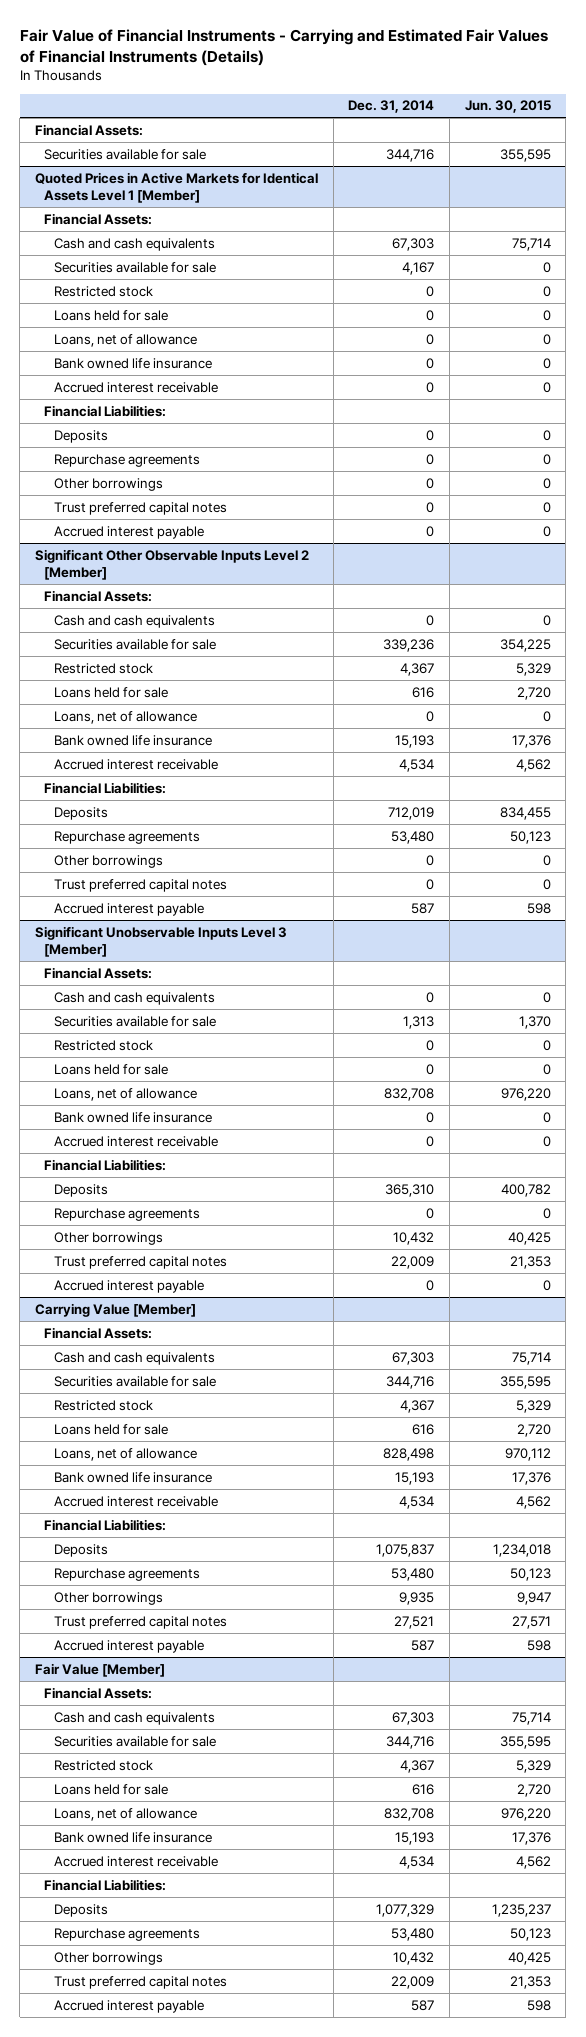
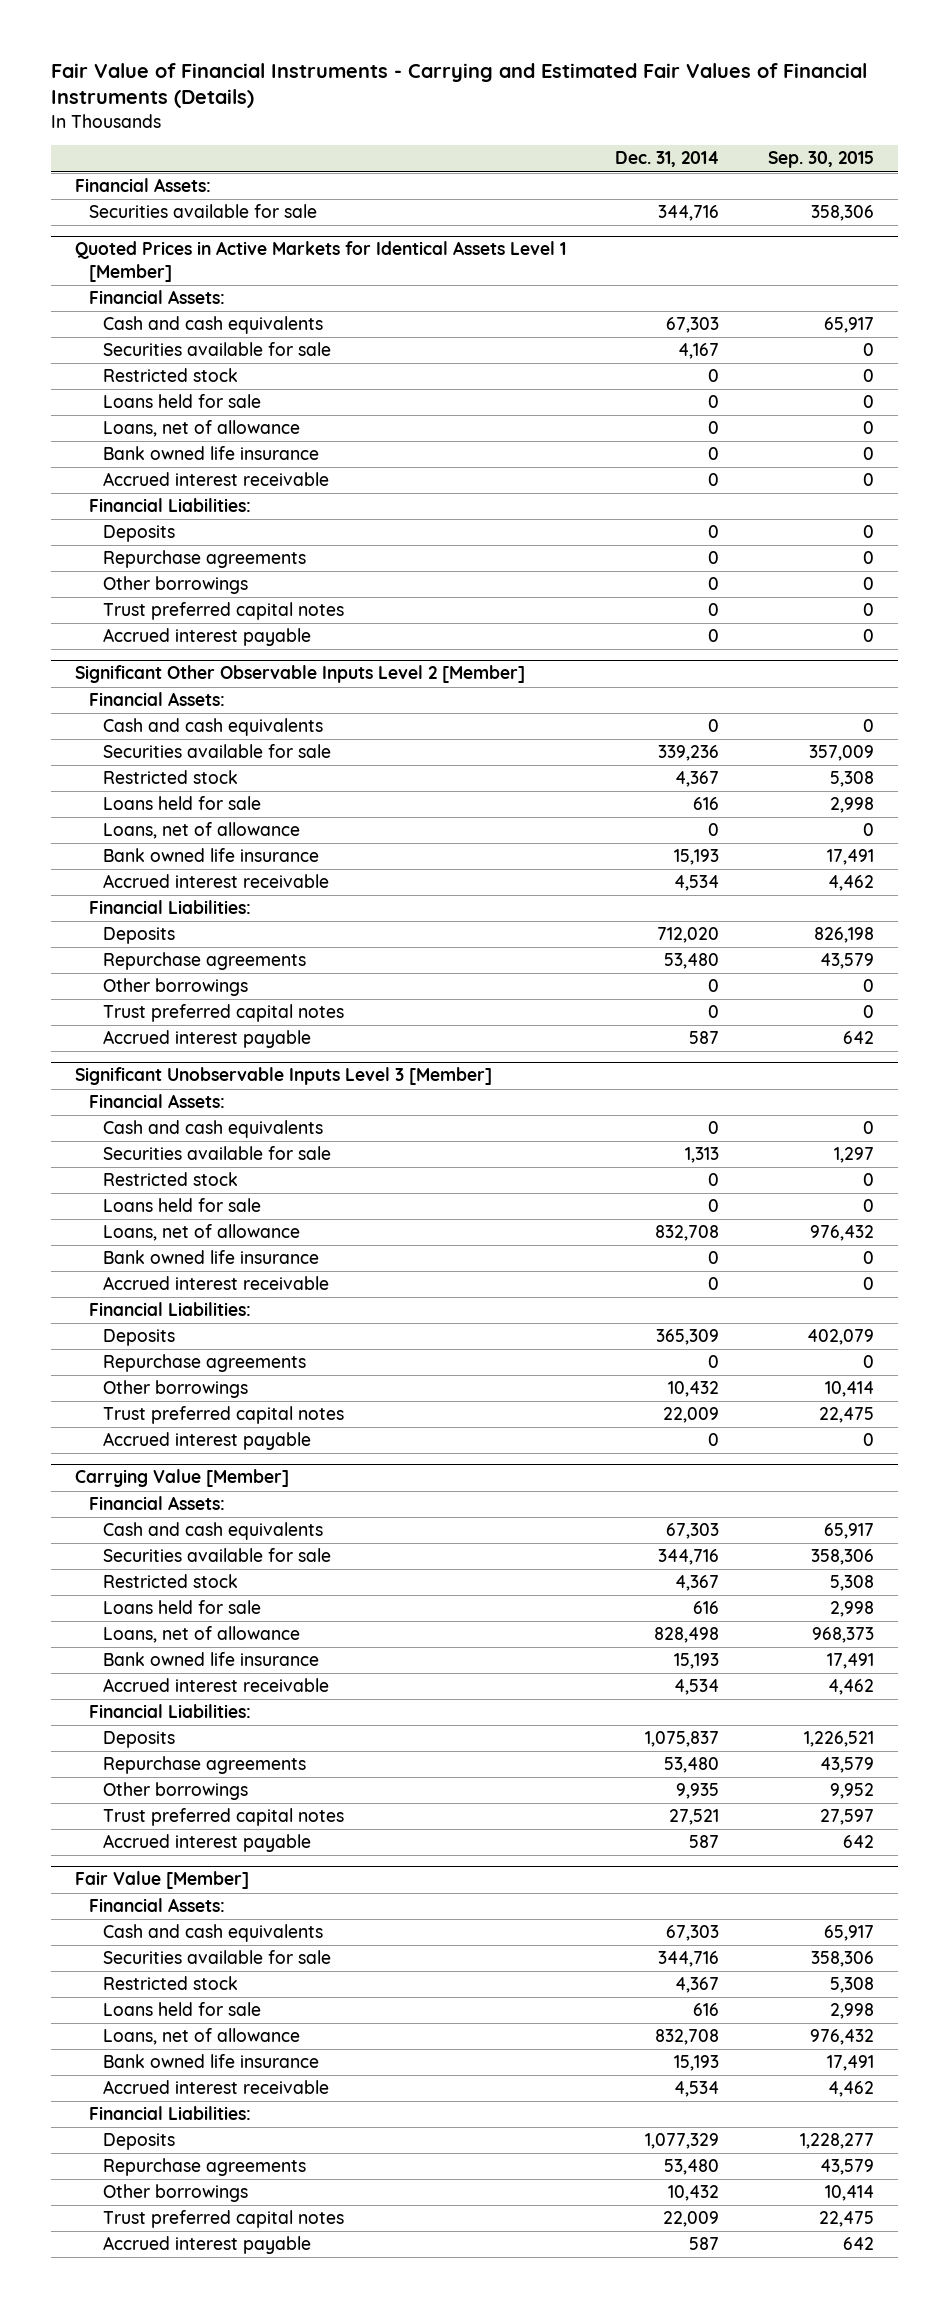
[464,100,551,114] Jun. 30, 2015 -> none
none -> [767,151,874,169] Sep. 30, 2015
[388,806,435,820] 712,019 -> [657,927,720,944] 712,020
[385,1183,435,1197] 365,310 -> [656,1329,720,1346] 365,309

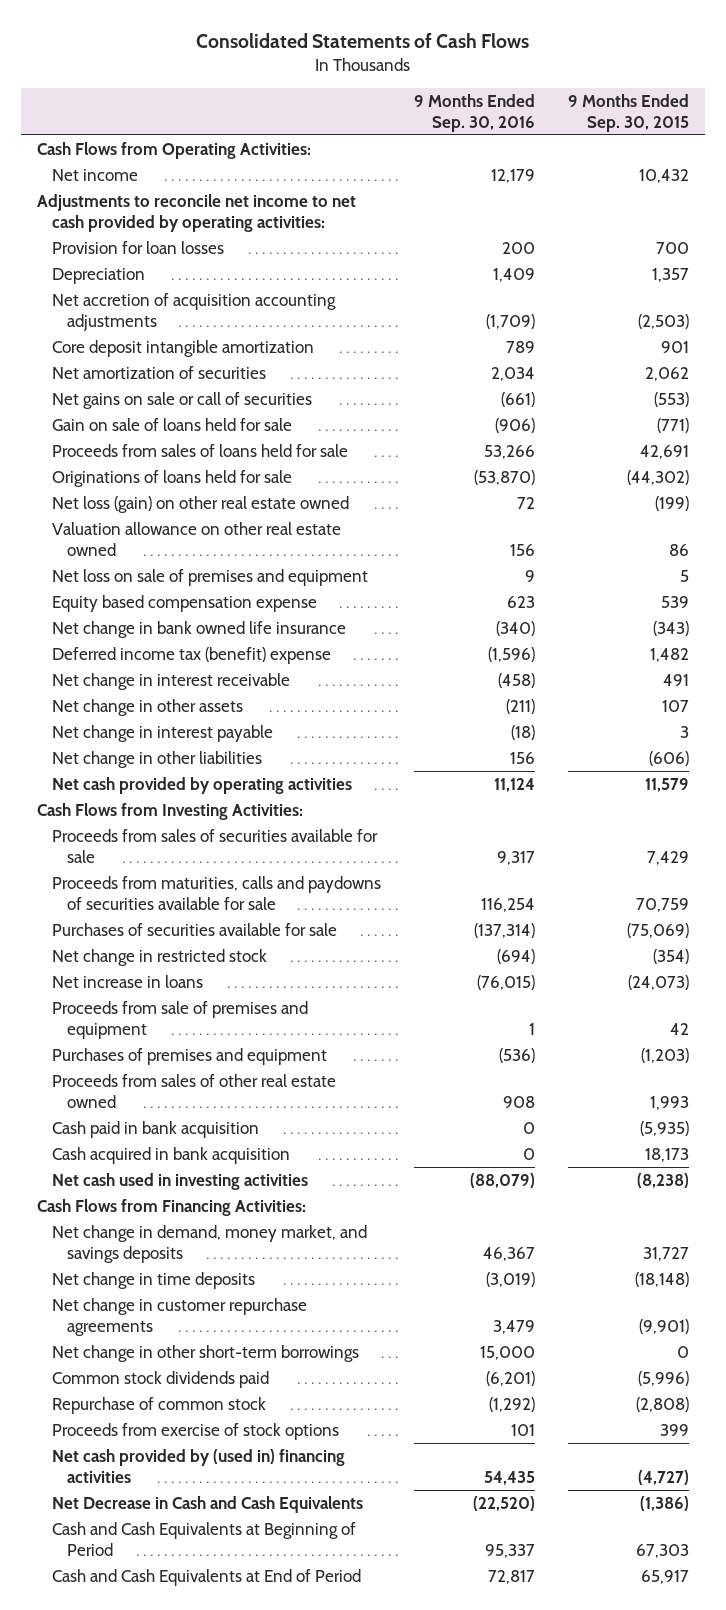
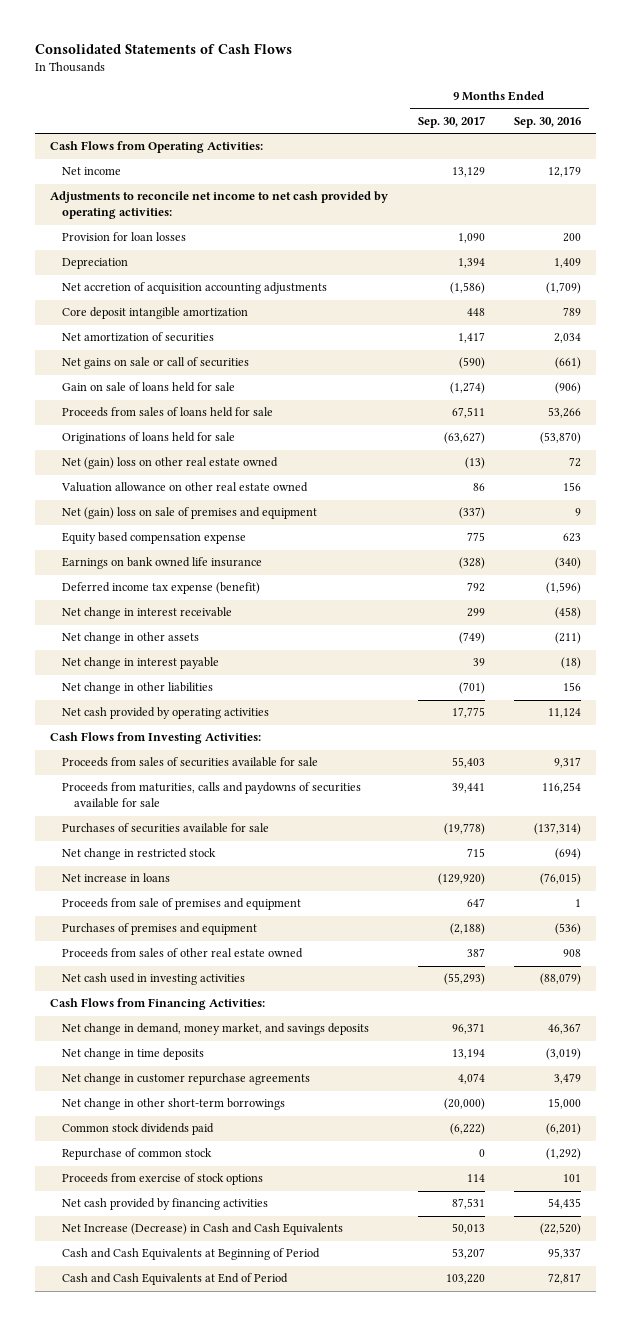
[567,93,689,132] 9 Months Ended Sep. 30, 2015 -> none
none -> [417,115,485,128] Sep. 30, 2017
[52,495,350,513] Net loss (gain) on other real estate owned -> [62,457,279,470] Net (gain) loss on other real estate owned
[52,568,369,586] Net loss on sale of premises and equipment -> [62,507,318,520] Net (gain) loss on sale of premises and equipment
[52,620,347,638] Net change in bank owned life insurance -> [62,557,263,570] Earnings on bank owned life insurance
[52,646,332,664] Deferred income tax (benefit) expense -> [62,582,261,595] Deferred income tax expense (benefit)
[52,1120,260,1138] Cash paid in bank acquisition -> none
[52,1146,291,1164] Cash acquired in bank acquisition -> none
[52,1448,346,1483] Net cash provided by (used in) financing activities -> [62,1198,269,1211] Net cash provided by financing activities
[52,1495,364,1513] Net Decrease in Cash and Cash Equivalents -> [62,1223,344,1236] Net Increase (Decrease) in Cash and Cash Equivalents

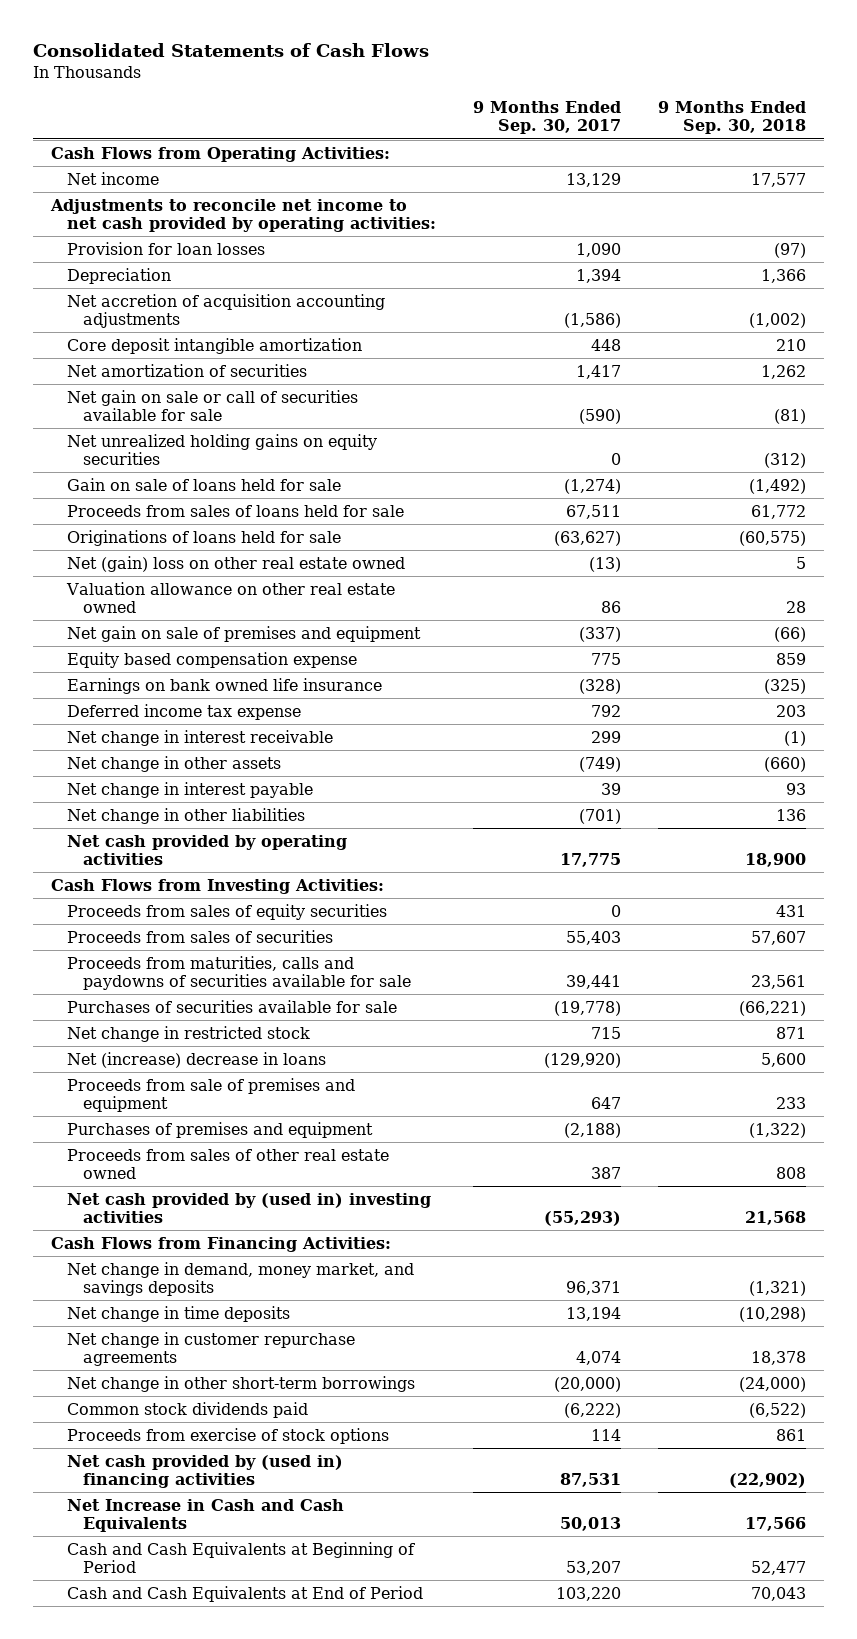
[514,116,582,128] Sep. 30, 2016 -> none
none -> [657,101,806,135] 9 Months Ended Sep. 30, 2018
[62,357,250,370] Net gains on sale or call of securities -> [67,389,359,422] Net gain on sale or call of securities available for sale
none -> [67,433,378,466] Net unrealized holding gains on equity securities
[62,507,318,520] Net (gain) loss on sale of premises and equipment -> [67,625,422,642] Net gain on sale of premises and equipment
[62,582,261,595] Deferred income tax expense (benefit) -> [67,703,302,720] Deferred income tax expense
none -> [67,903,388,920] Proceeds from sales of equity securities
[62,757,319,768] Proceeds from sales of securities available for sale -> [67,929,334,943] Proceeds from sales of securities
[62,873,171,883] Net increase in loans -> [67,1051,327,1068] Net (increase) decrease in loans
[62,973,246,986] Net cash used in investing activities -> [67,1192,432,1224] Net cash provided by (used in) investing activities
[62,1148,213,1161] Repurchase of common stock -> none
[62,1198,269,1211] Net cash provided by financing activities -> [67,1454,344,1489] Net cash provided by (used in) financing activities
[62,1223,344,1236] Net Increase (Decrease) in Cash and Cash Equivalents -> [67,1498,345,1533] Net Increase in Cash and Cash Equivalents

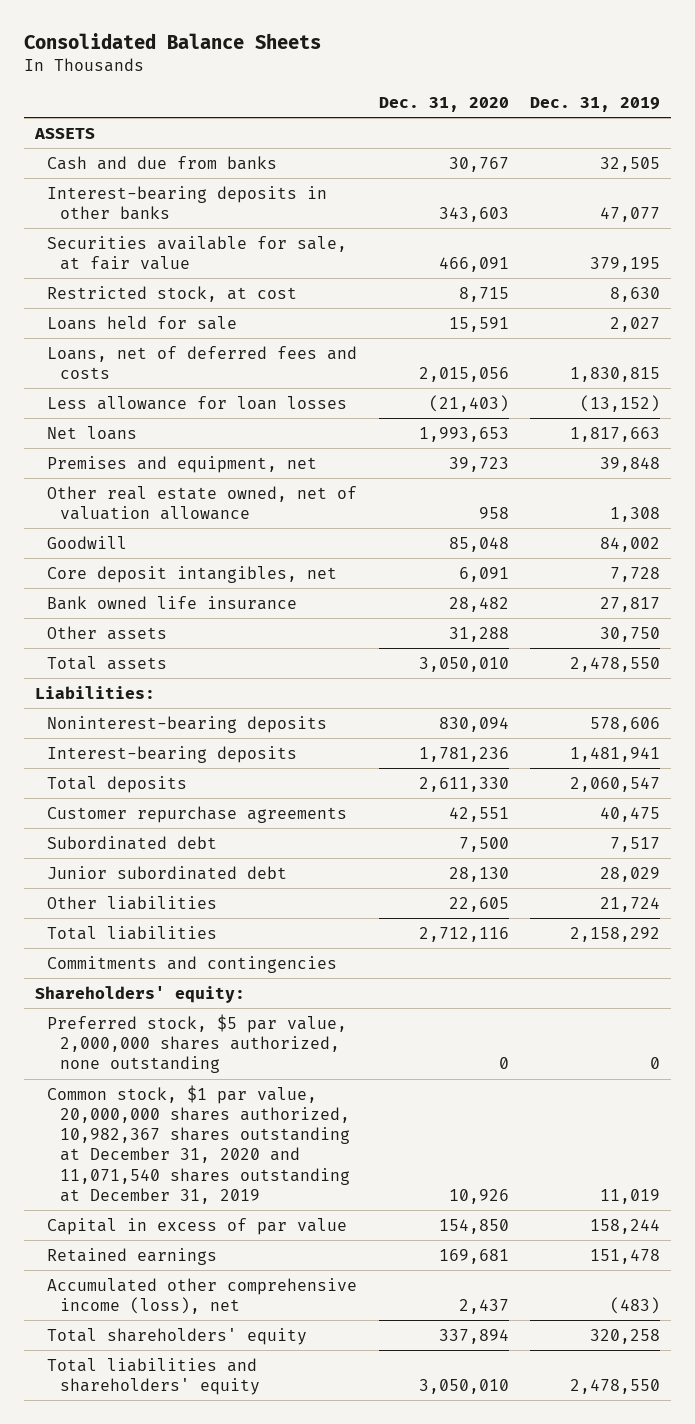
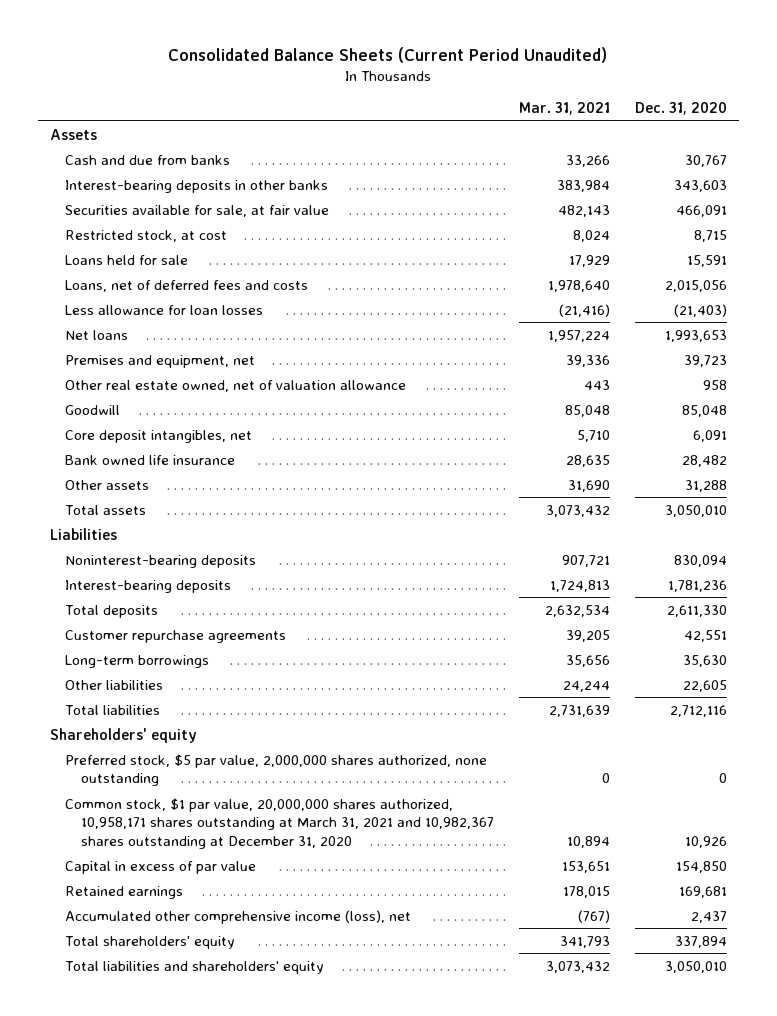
[23,32,321,49] Consolidated Balance Sheets -> [168,46,608,63] Consolidated Balance Sheets (Current Period Unaudited)
[530,96,661,112] Dec. 31, 2019 -> none
none -> [518,102,610,116] Mar. 31, 2021
[33,127,95,139] ASSETS -> [50,128,98,140] Assets
[34,685,155,699] Liabilities: -> [50,527,118,540] Liabilities
[47,835,218,850] Subordinated debt -> none
[47,865,288,880] Junior subordinated debt -> none
none -> [65,654,210,668] Long-term borrowings
[47,955,338,973] Commitments and contingencies -> none
[34,985,245,1003] Shareholders' equity: -> [50,727,198,743] Shareholders' equity
[47,1084,350,1204] Common stock, $1 par value, 20,000,000 shares authorized, 10,982,367 shares outstanding at December 31, 2020 and 11,071,540 shares outstanding at December 31, 2019 -> [65,797,494,849] Common stock, $1 par value, 20,000,000 shares authorized, 10,958,171 shares outstanding at March 31, 2021 and 10,982,367 shares outstanding at December 31, 2020

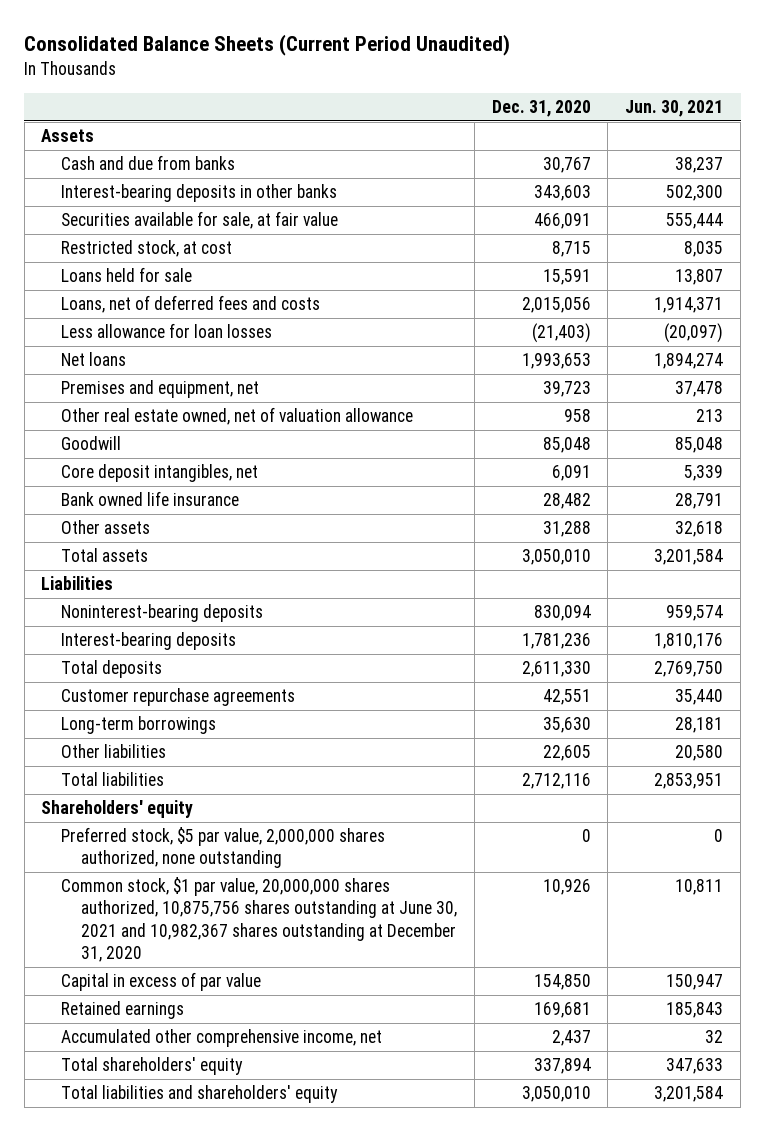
[518,102,610,116] Mar. 31, 2021 -> none
none -> [625,100,724,118] Jun. 30, 2021
[65,797,494,849] Common stock, $1 par value, 20,000,000 shares authorized, 10,958,171 shares outstanding at March 31, 2021 and 10,982,367 shares outstanding at December 31, 2020 -> [61,877,457,963] Common stock, $1 par value, 20,000,000 shares authorized, 10,875,756 shares outstanding at June 30, 2021 and 10,982,367 shares outstanding at December 31, 2020
[65,909,412,924] Accumulated other comprehensive income (loss), net -> [61,1029,383,1048] Accumulated other comprehensive income, net

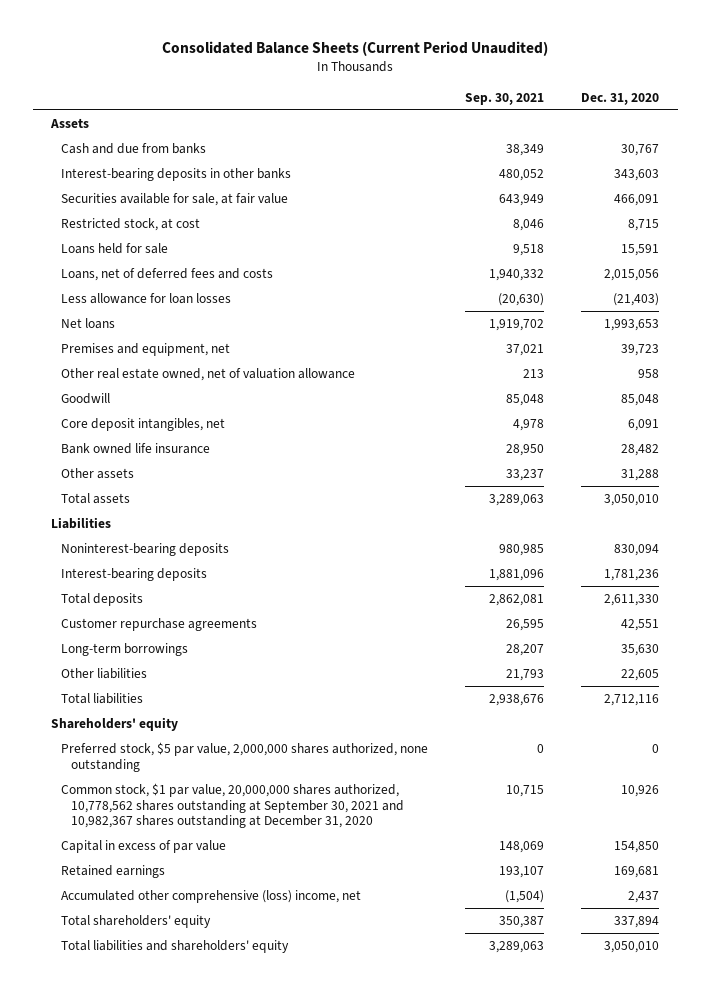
[625,100,724,118] Jun. 30, 2021 -> none
none -> [465,92,545,105] Sep. 30, 2021
[61,877,457,963] Common stock, $1 par value, 20,000,000 shares authorized, 10,875,756 shares outstanding at June 30, 2021 and 10,982,367 shares outstanding at December 31, 2020 -> [61,782,405,829] Common stock, $1 par value, 20,000,000 shares authorized, 10,778,562 shares outstanding at September 30, 2021 and 10,982,367 shares outstanding at December 31, 2020
[61,1029,383,1048] Accumulated other comprehensive income, net -> [61,889,362,903] Accumulated other comprehensive (loss) income, net

